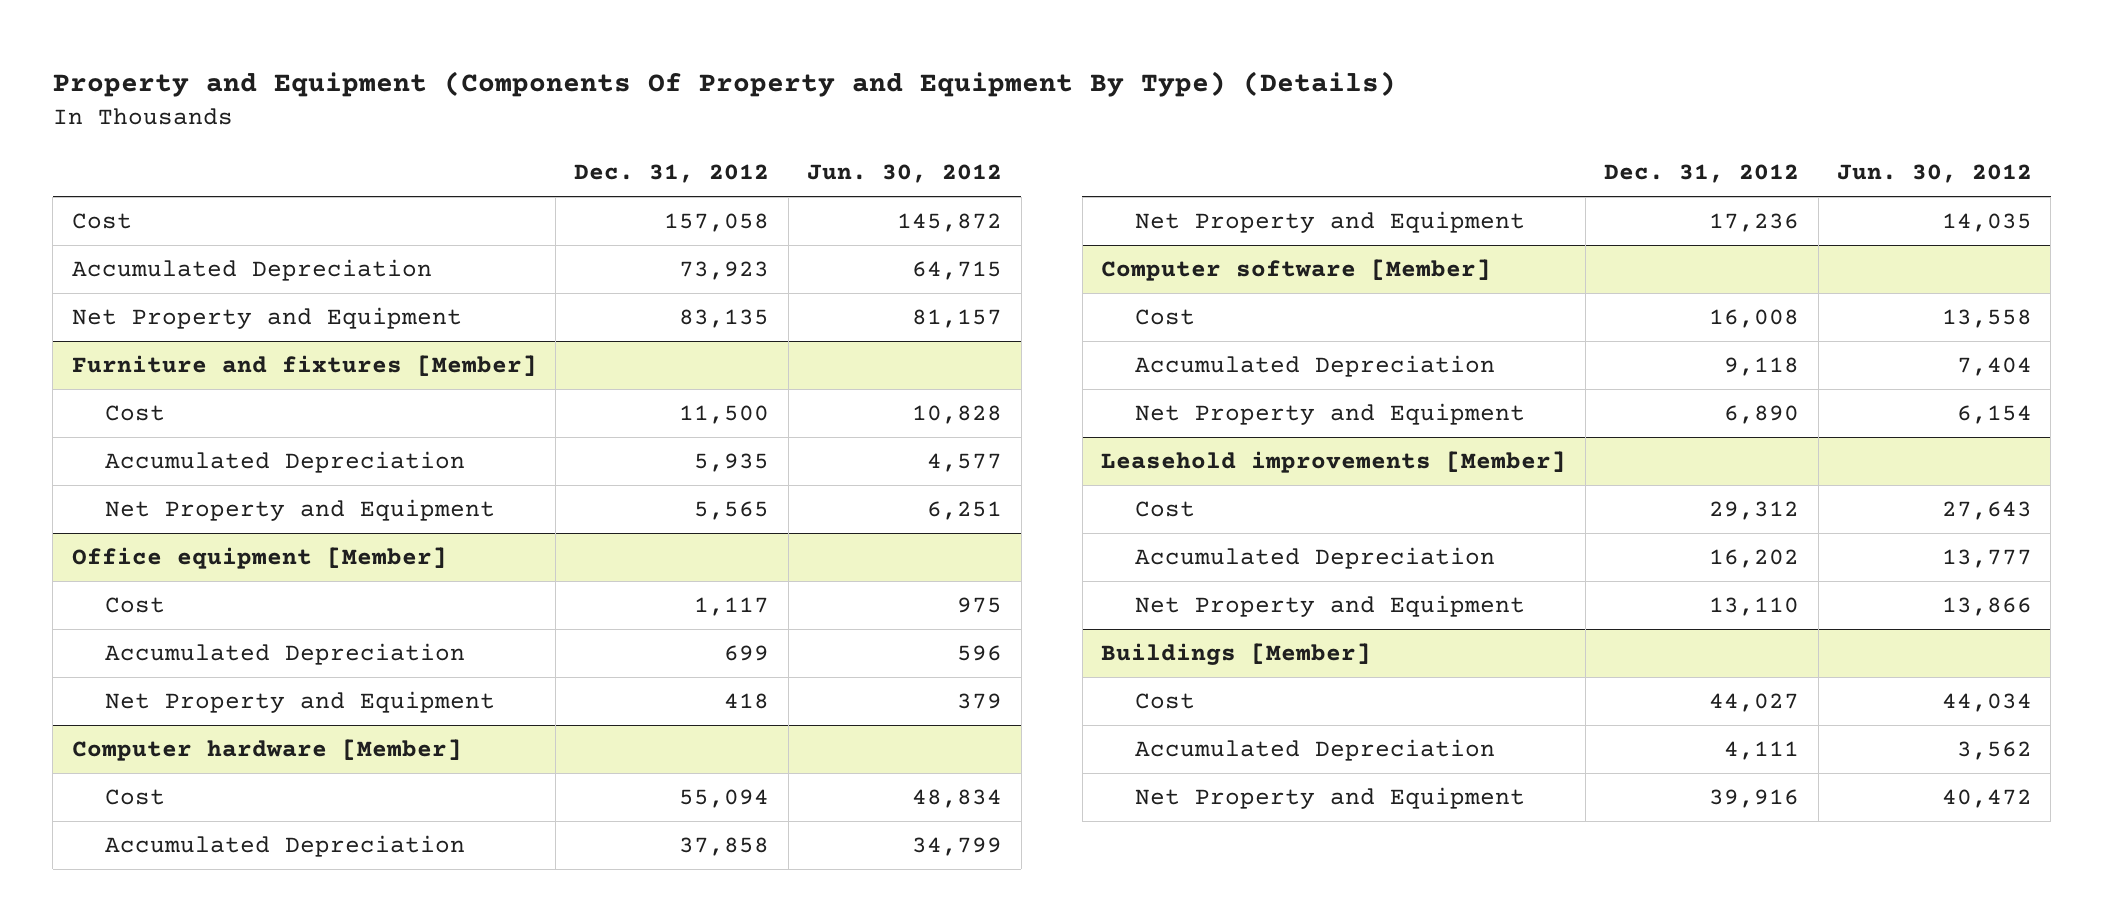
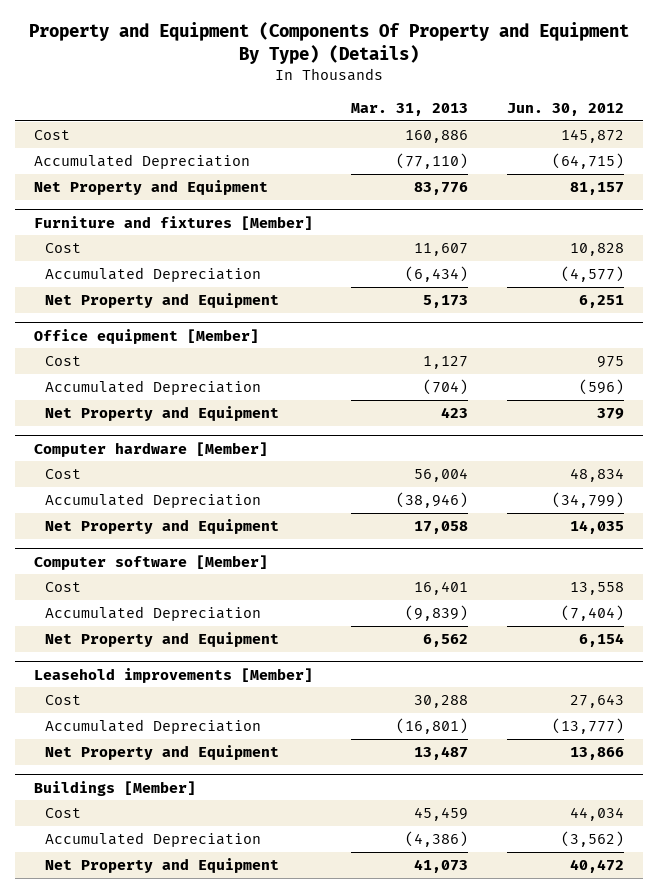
[574,164,770,184] Dec. 31, 2012 -> none
none -> [351,103,469,117] Mar. 31, 2013
[912,261,1003,281] 64,715 -> [551,153,624,170] (64,715)
[927,453,1003,473] 4,577 -> [560,266,624,283] (4,577)
[957,645,1003,662] 596 -> [578,379,624,396] (596)
[912,837,1003,857] 34,799 -> [551,492,624,509] (34,799)
[1956,357,2032,377] 7,404 -> [560,605,624,622] (7,404)
[1941,549,2032,569] 13,777 -> [551,718,624,735] (13,777)
[1956,741,2032,761] 3,562 -> [560,831,624,848] (3,562)

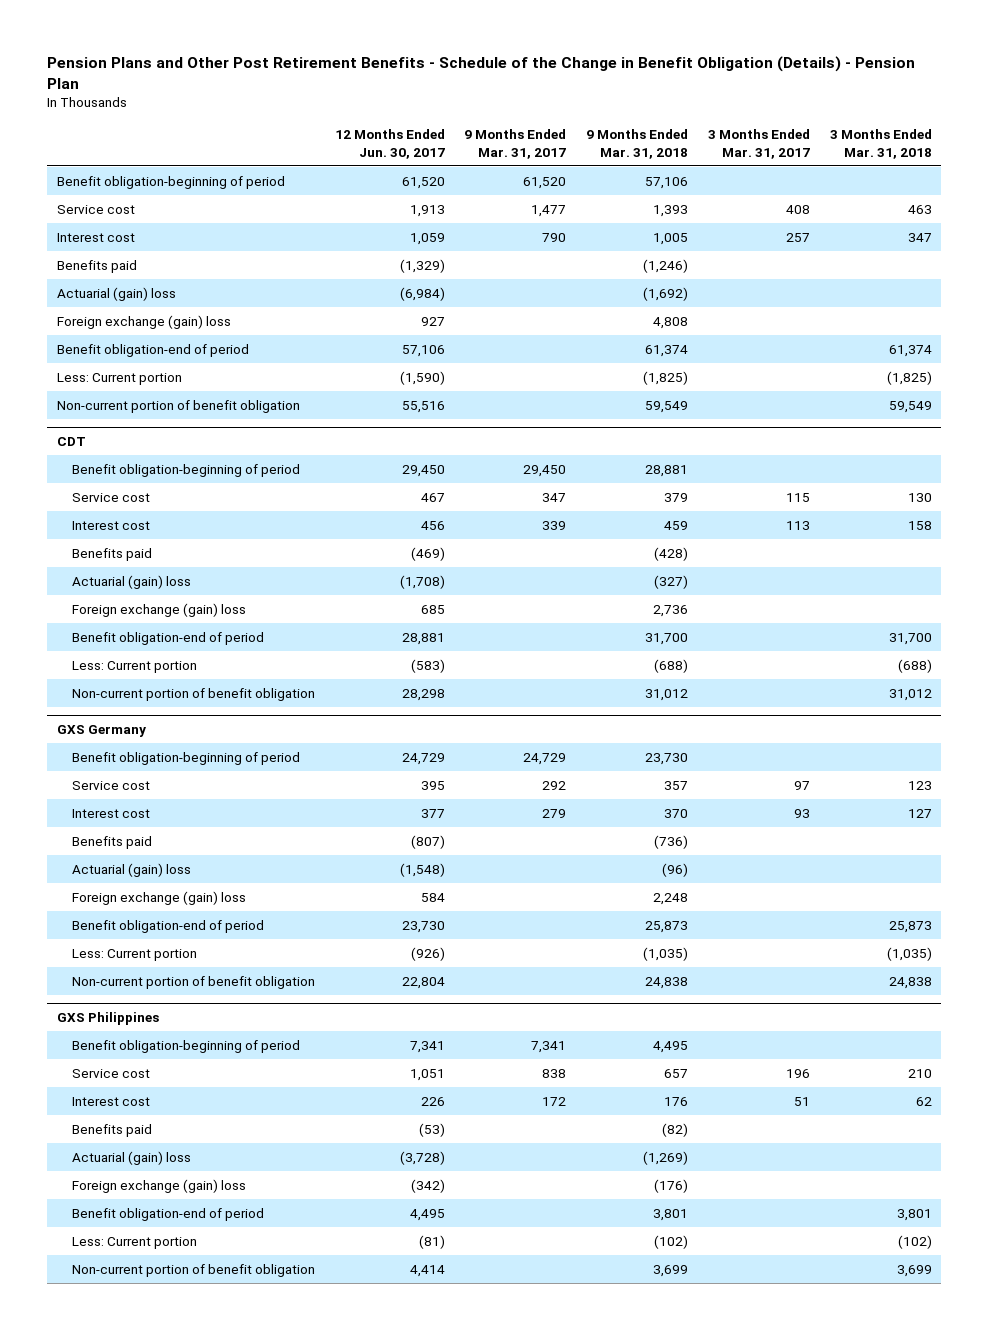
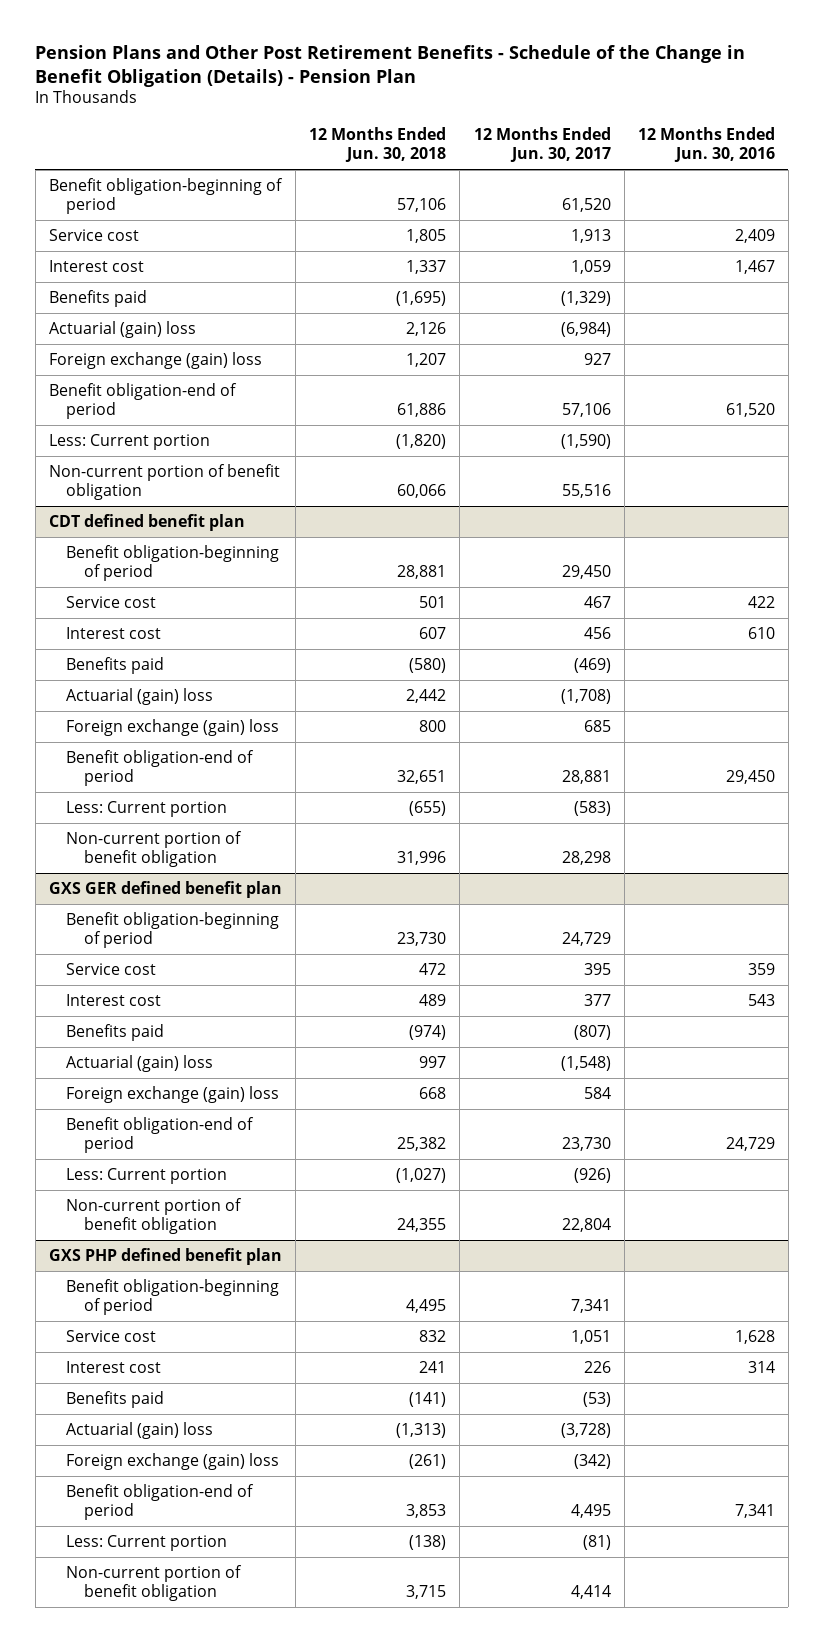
[464,129,567,159] 9 Months Ended Mar. 31, 2017 -> none
[586,129,689,159] 9 Months Ended Mar. 31, 2018 -> none
[707,129,810,159] 3 Months Ended Mar. 31, 2017 -> none
[829,129,932,159] 3 Months Ended Mar. 31, 2018 -> none
none -> [309,126,447,163] 12 Months Ended Jun. 30, 2018
none -> [637,126,775,163] 12 Months Ended Jun. 30, 2016
[56,437,86,447] CDT -> [48,513,245,531] CDT defined benefit plan
[56,725,146,738] GXS Germany -> [48,880,282,898] GXS GER defined benefit plan
[56,1012,159,1026] GXS Philippines -> [48,1247,282,1265] GXS PHP defined benefit plan

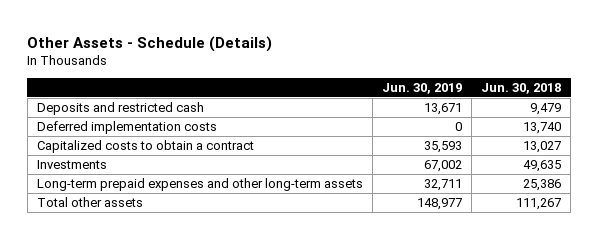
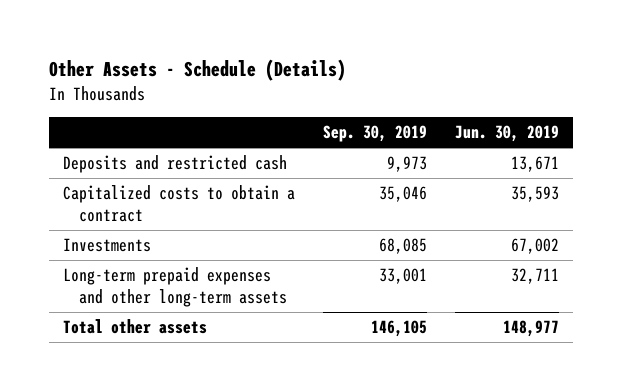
[481,83,562,95] Jun. 30, 2018 -> none
none -> [323,125,428,143] Sep. 30, 2019
[36,120,217,134] Deferred implementation costs -> none

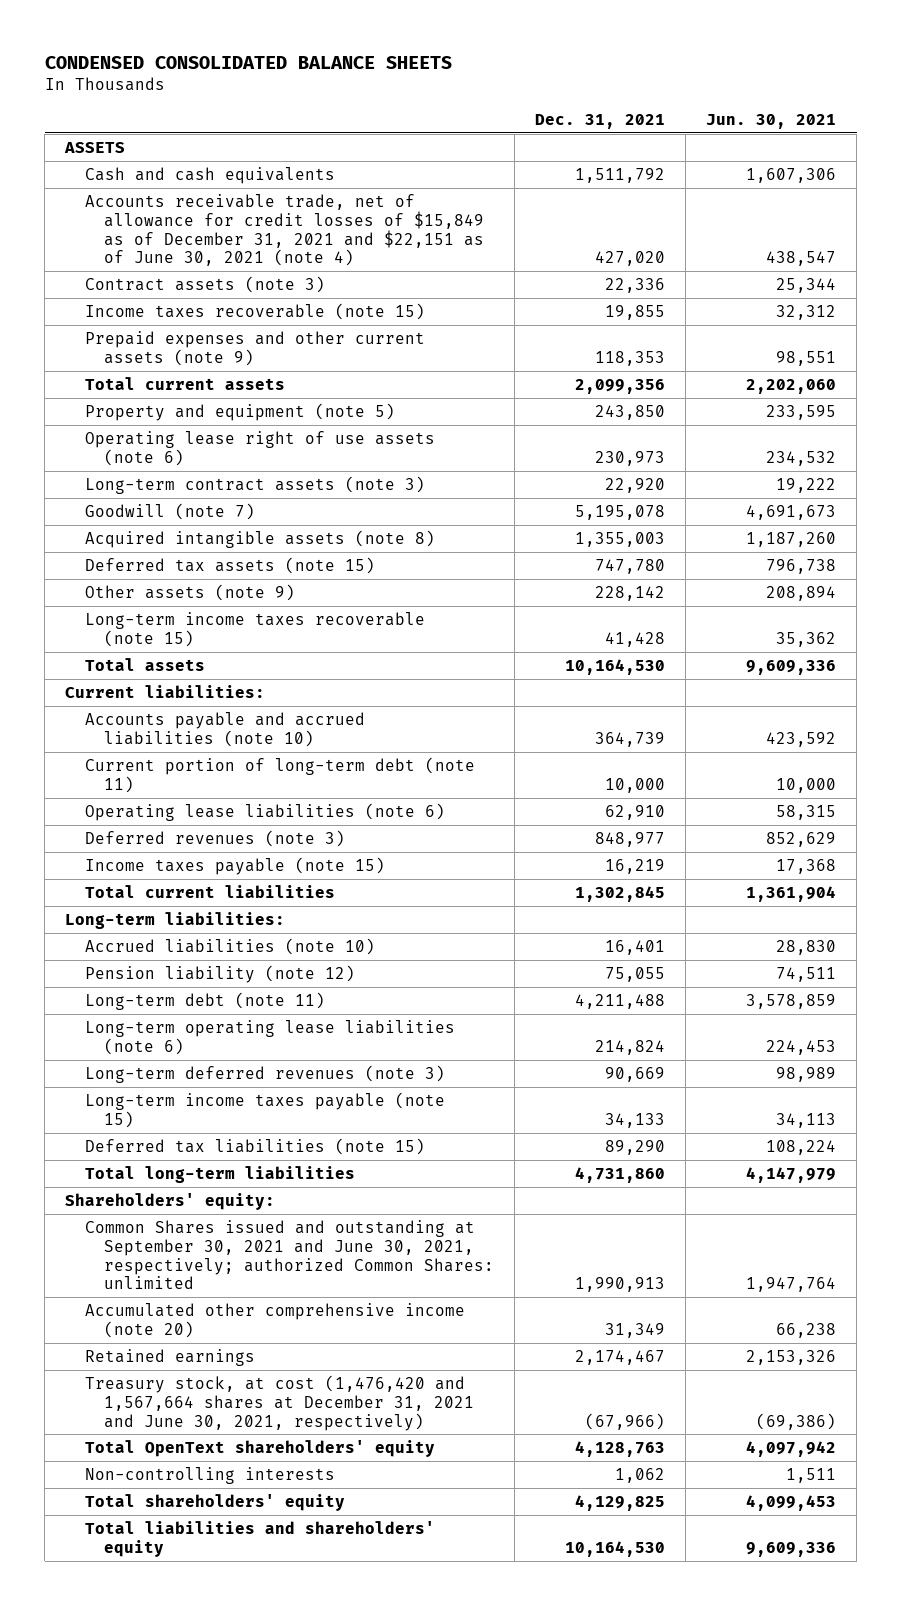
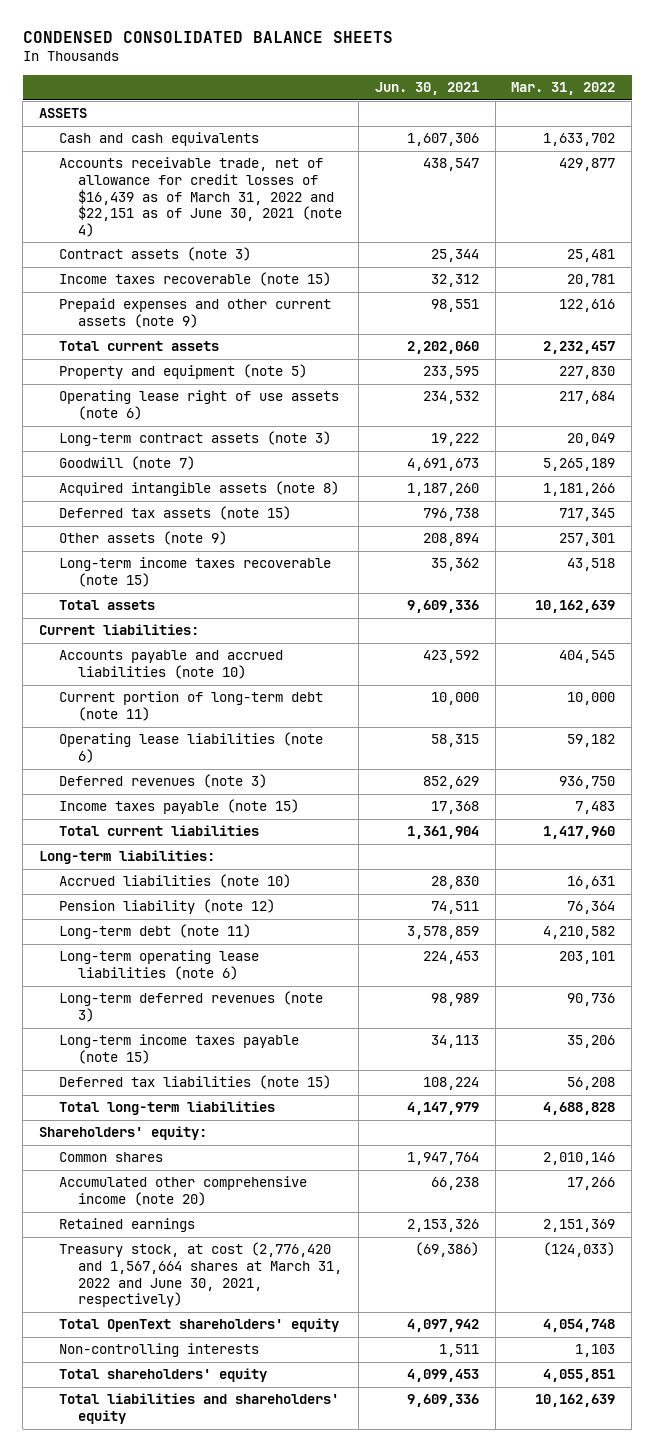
[535,113,666,129] Dec. 31, 2021 -> none
none -> [511,82,616,96] Mar. 31, 2022
[84,193,485,267] Accounts receivable trade, net of allowance for credit losses of $15,849 as of December 31, 2021 and $22,151 as of June 30, 2021 (note 4) -> [58,157,343,237] Accounts receivable trade, net of allowance for credit losses of $16,439 as of March 31, 2022 and $22,151 as of June 30, 2021 (note 4)
[84,1219,495,1290] Common Shares issued and outstanding at September 30, 2021 and June 30, 2021, respectively; authorized Common Shares: unlimited -> [58,1152,163,1163] Common shares
[84,1374,475,1431] Treasury stock, at cost (1,476,420 and 1,567,664 shares at December 31, 2021 and June 30, 2021, respectively) -> [58,1242,343,1308] Treasury stock, at cost (2,776,420 and 1,567,664 shares at March 31, 2022 and June 30, 2021, respectively)

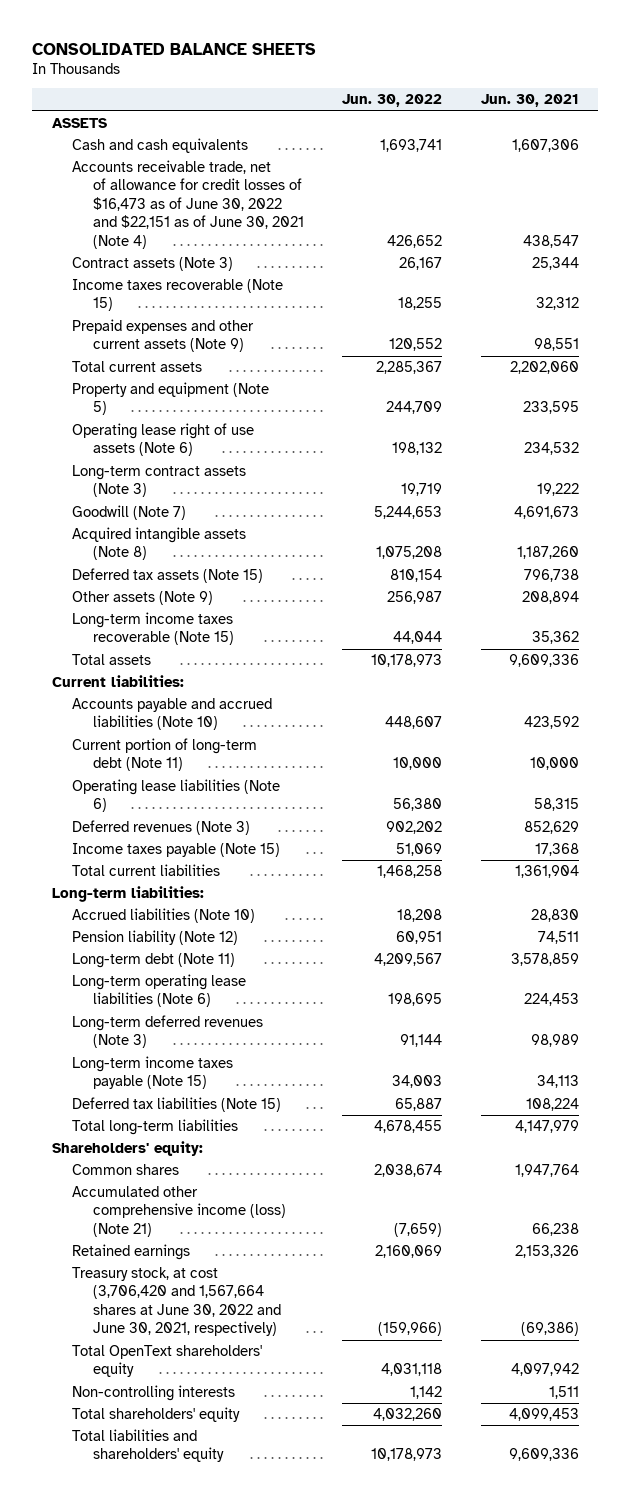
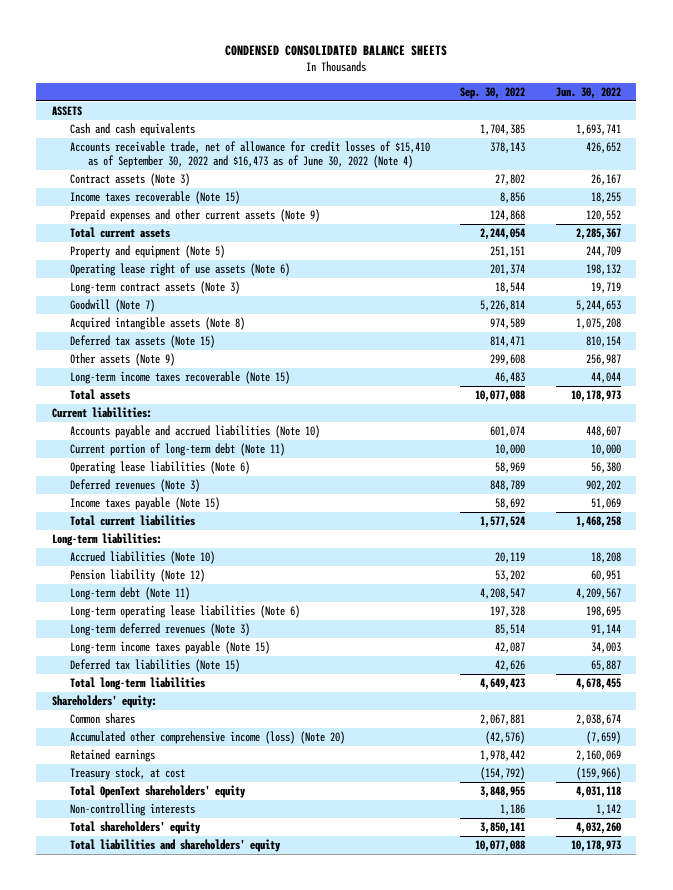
[32,42,317,55] CONSOLIDATED BALANCE SHEETS -> [225,44,448,56] CONDENSED CONSOLIDATED BALANCE SHEETS
[480,94,579,108] Jun. 30, 2021 -> none
none -> [460,87,526,100] Sep. 30, 2022
[72,160,304,249] Accounts receivable trade, net of allowance for credit losses of $16,473 as of June 30, 2022 and $22,151 as of June 30, 2021 (Note 4) -> [69,141,430,168] Accounts receivable trade, net of allowance for credit losses of $15,410 as of September 30, 2022 and $16,473 as of June 30, 2022 (Note 4)
[72,1186,286,1237] Accumulated other comprehensive income (loss) (Note 21) -> [69,731,345,745] Accumulated other comprehensive income (loss) (Note 20)
[72,1267,281,1337] Treasury stock, at cost (3,706,420 and 1,567,664 shares at June 30, 2022 and June 30, 2021, respectively) -> [69,767,185,781] Treasury stock, at cost

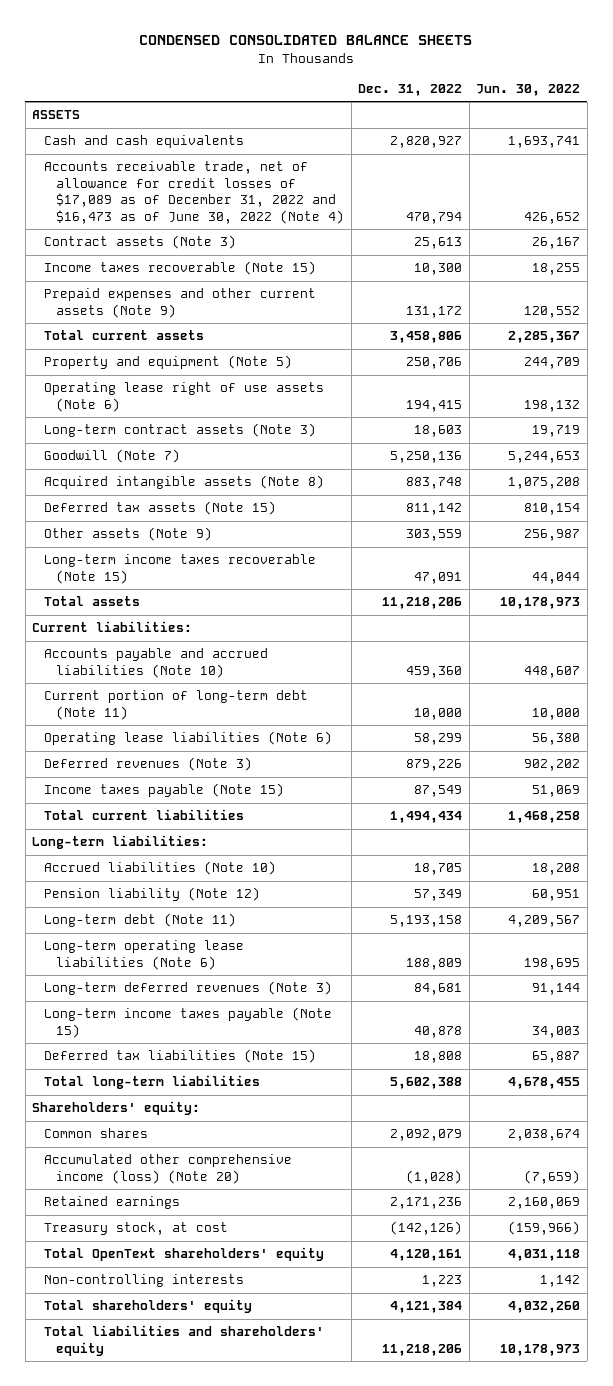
[460,87,526,100] Sep. 30, 2022 -> none
none -> [358,84,463,97] Dec. 31, 2022
[69,141,430,168] Accounts receivable trade, net of allowance for credit losses of $15,410 as of September 30, 2022 and $16,473 as of June 30, 2022 (Note 4) -> [44,161,345,224] Accounts receivable trade, net of allowance for credit losses of $17,089 as of December 31, 2022 and $16,473 as of June 30, 2022 (Note 4)

